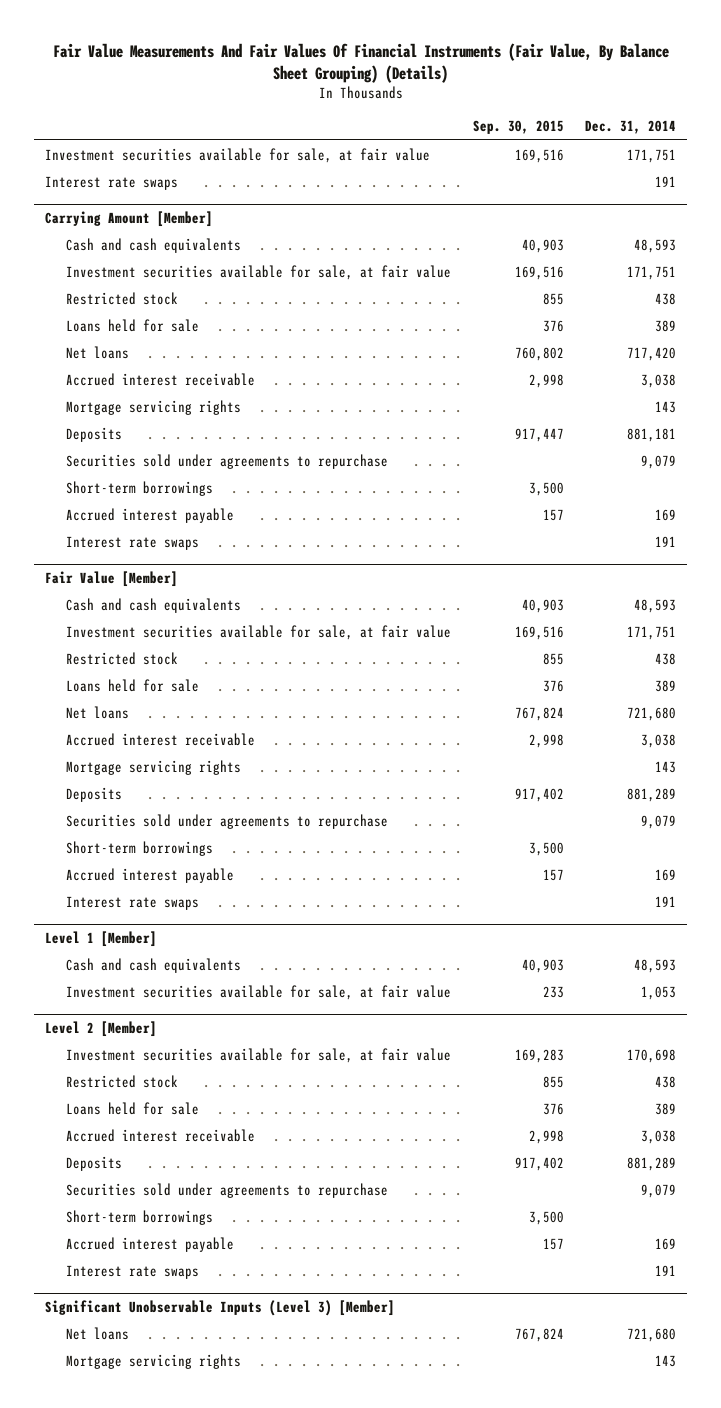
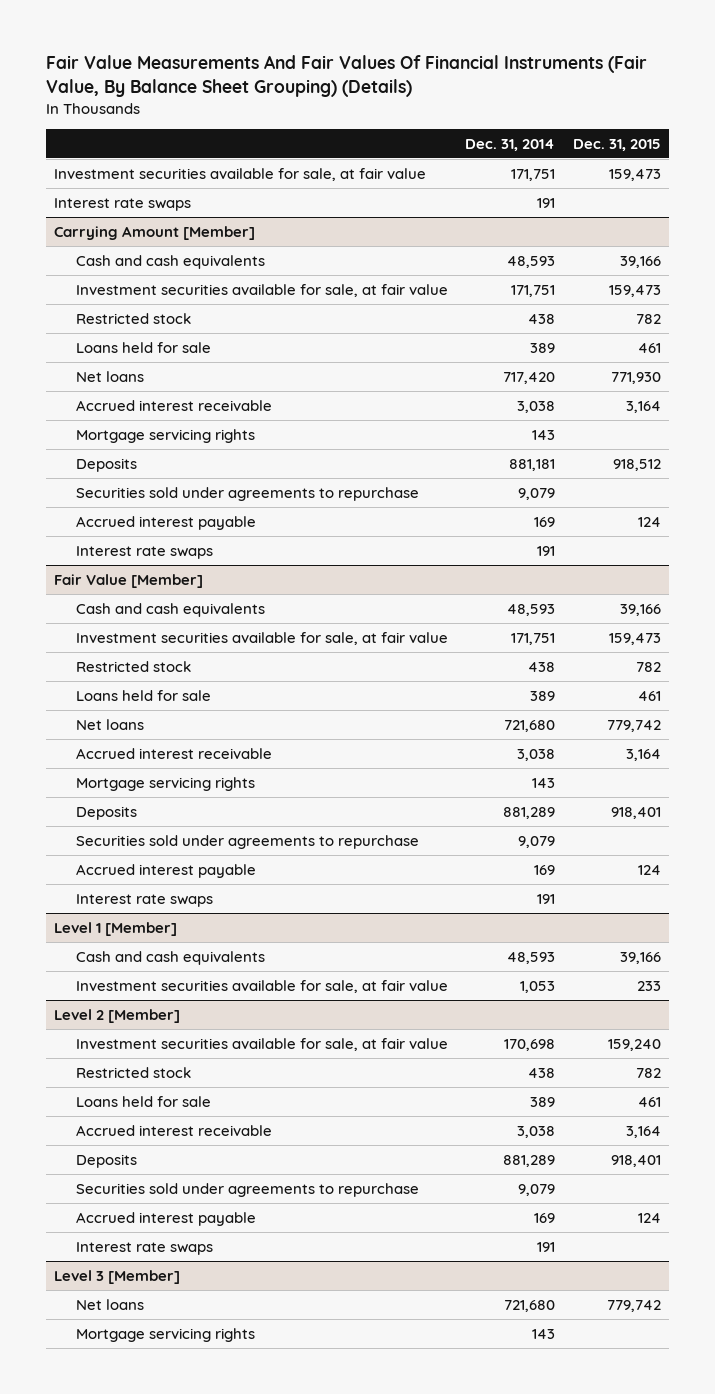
[472,120,564,135] Sep. 30, 2015 -> none
none -> [572,138,661,151] Dec. 31, 2015
[66,480,214,496] Short-term borrowings -> none
[66,840,214,856] Short-term borrowings -> none
[66,1209,214,1225] Short-term borrowings -> none
[44,1299,395,1316] Significant Unobservable Inputs (Level 3) [Member] -> [54,1269,181,1284] Level 3 [Member]

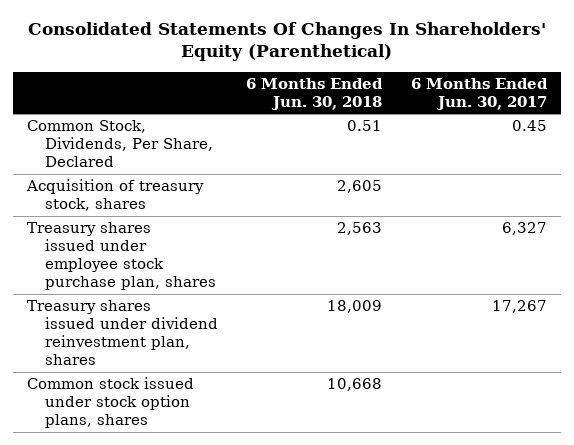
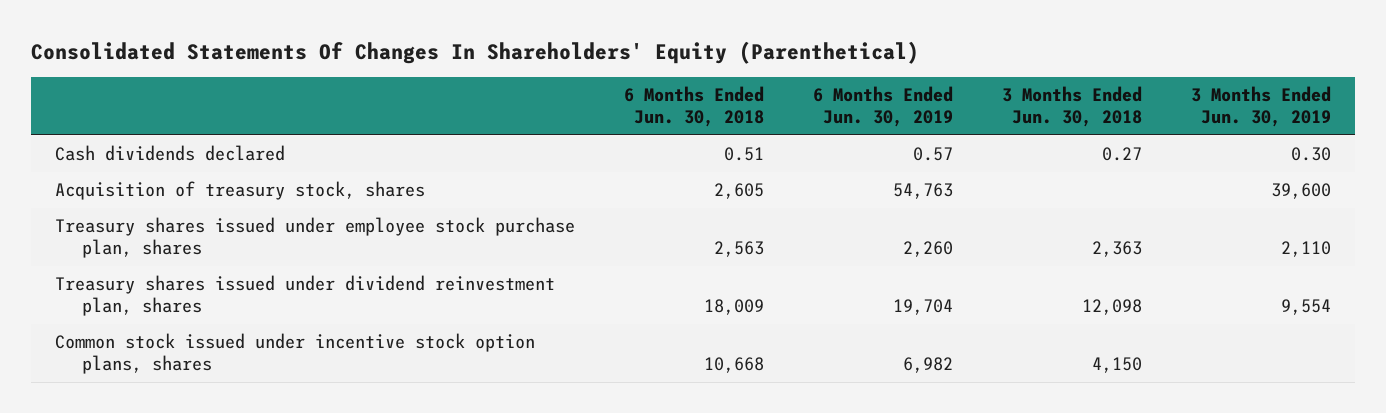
[410,77,548,110] 6 Months Ended Jun. 30, 2017 -> none
none -> [812,86,953,128] 6 Months Ended Jun. 30, 2019
none -> [1001,86,1142,128] 3 Months Ended Jun. 30, 2018
none -> [1190,86,1331,128] 3 Months Ended Jun. 30, 2019
[26,120,213,168] Common Stock, Dividends, Per Share, Declared -> [55,145,286,162] Cash dividends declared
[26,377,194,429] Common stock issued under stock option plans, shares -> [55,333,536,375] Common stock issued under incentive stock option plans, shares

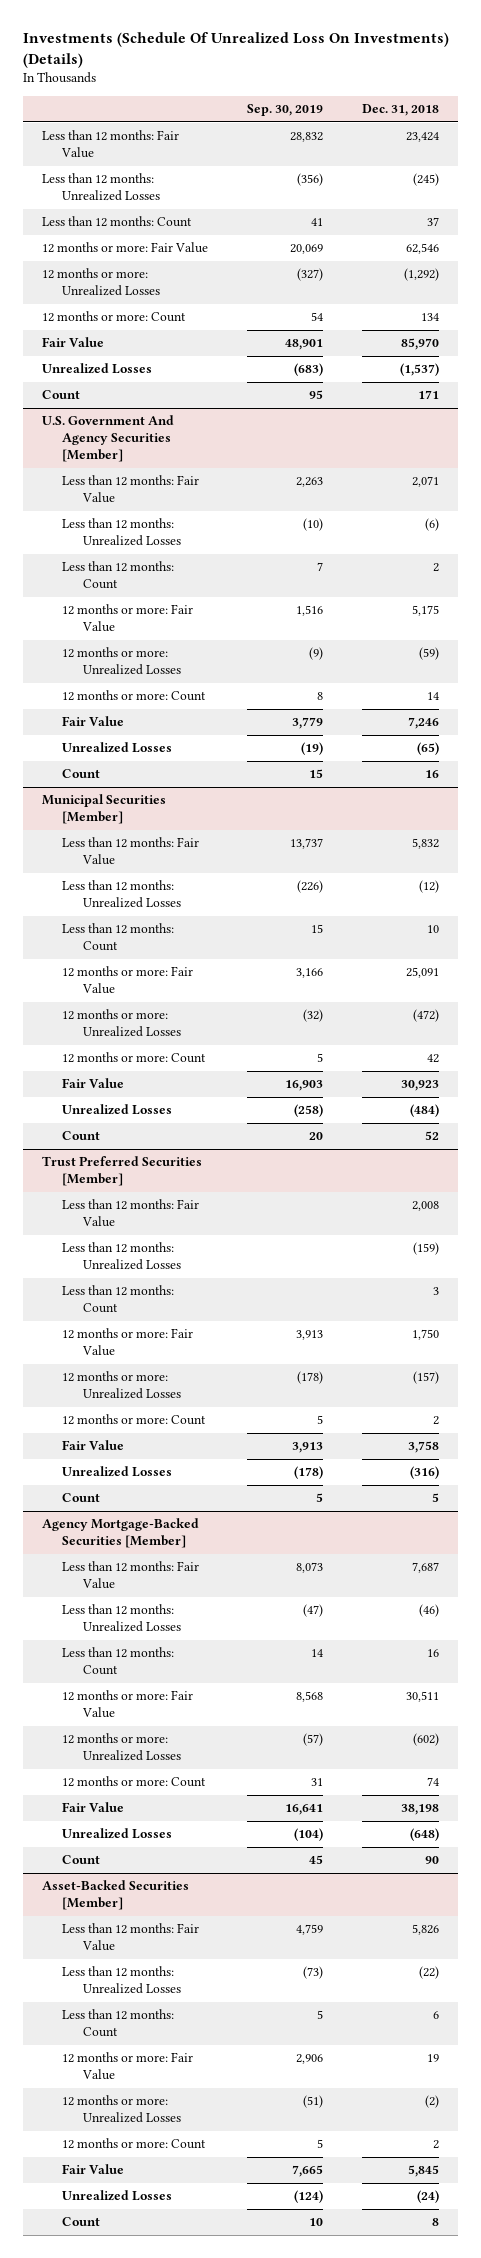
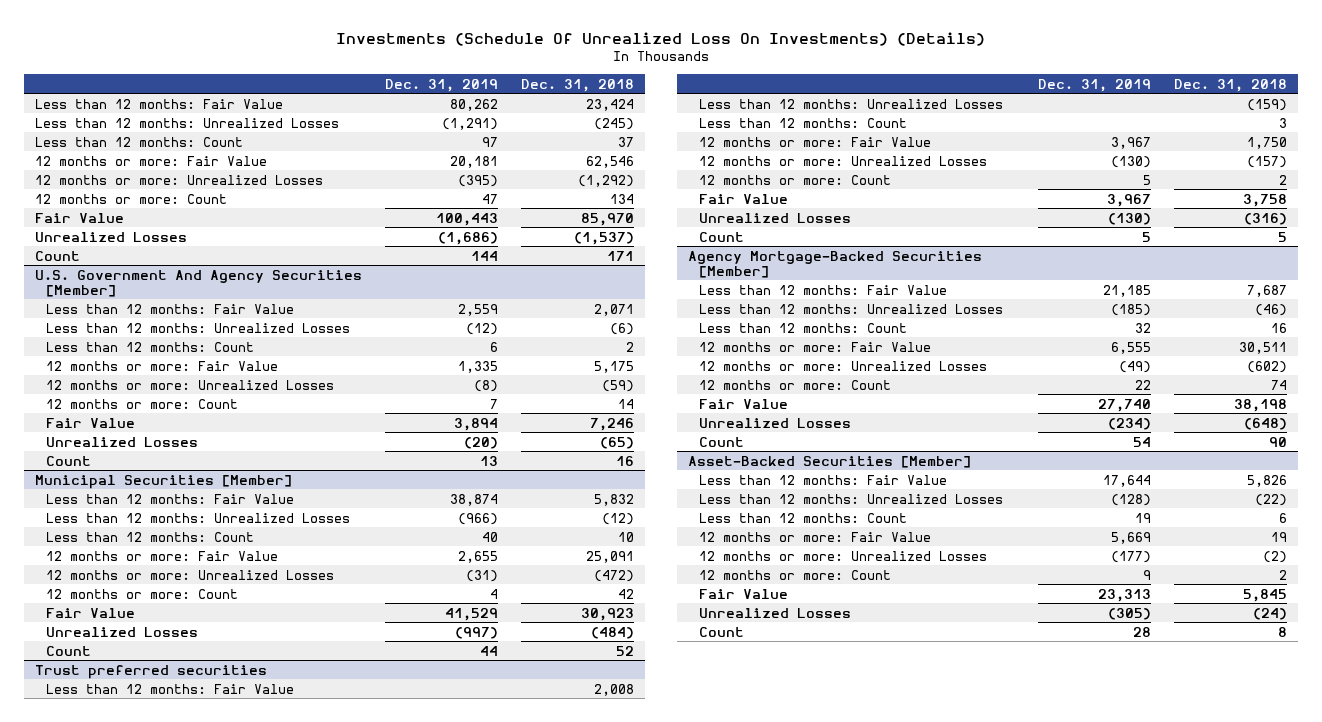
[246,104,323,117] Sep. 30, 2019 -> none
none -> [385,78,499,92] Dec. 31, 2019
[42,1156,203,1187] Trust Preferred Securities [Member] -> [35,664,268,679] Trust preferred securities

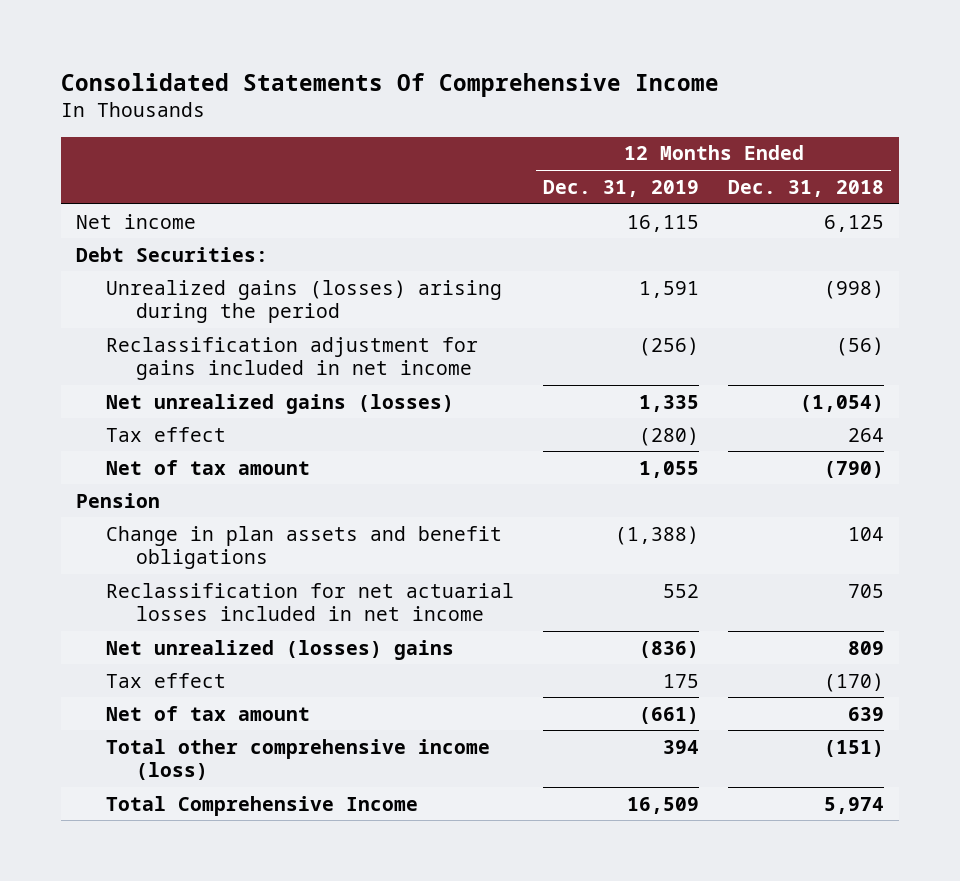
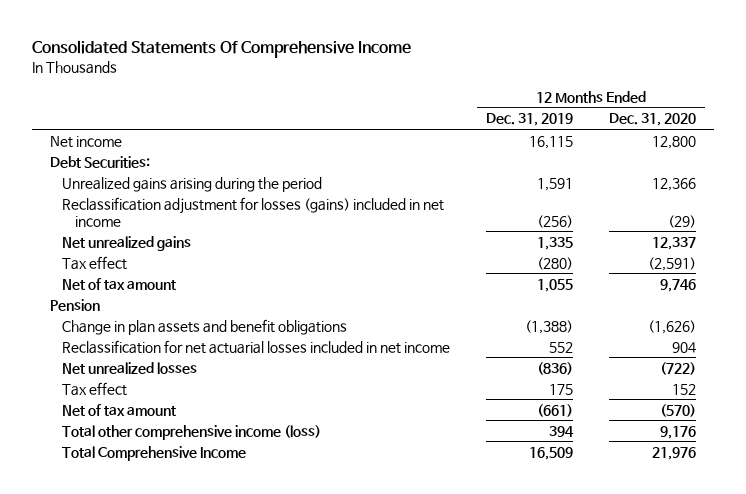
[728,179,885,197] Dec. 31, 2018 -> none
none -> [609,113,697,127] Dec. 31, 2020
[105,279,502,324] Unrealized gains (losses) arising during the period -> [62,176,323,192] Unrealized gains arising during the period
[105,336,478,381] Reclassification adjustment for gains included in net income -> [62,196,445,227] Reclassification adjustment for losses (gains) included in net income
[105,393,454,414] Net unrealized gains (losses) -> [62,235,192,251] Net unrealized gains
[105,639,454,660] Net unrealized (losses) gains -> [62,361,198,374] Net unrealized losses

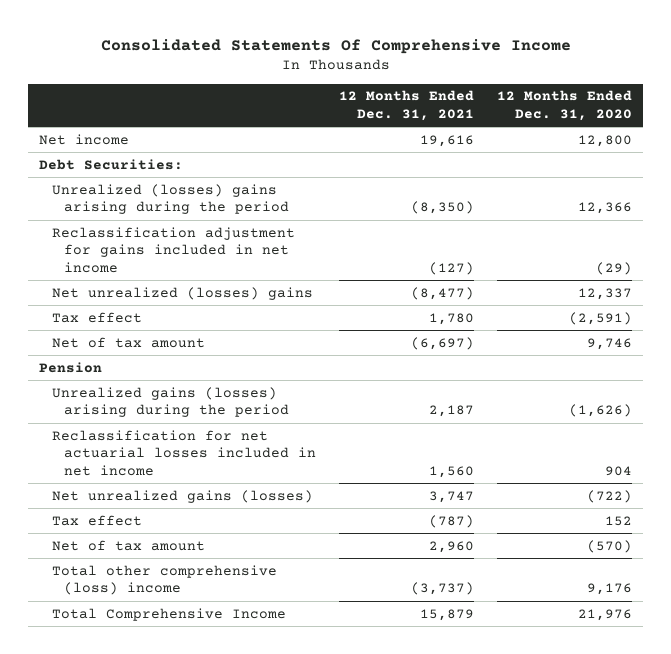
[486,113,574,127] Dec. 31, 2019 -> none
none -> [338,90,474,121] 12 Months Ended Dec. 31, 2021
[62,176,323,192] Unrealized gains arising during the period -> [51,183,290,215] Unrealized (losses) gains arising during the period
[62,196,445,227] Reclassification adjustment for losses (gains) included in net income -> [51,226,295,273] Reclassification adjustment for gains included in net income
[62,235,192,251] Net unrealized gains -> [51,286,313,300] Net unrealized (losses) gains
[62,318,348,335] Change in plan assets and benefit obligations -> [51,386,290,418] Unrealized gains (losses) arising during the period
[62,361,198,374] Net unrealized losses -> [51,489,313,503] Net unrealized gains (losses)
[62,424,322,440] Total other comprehensive income (loss) -> [51,564,277,596] Total other comprehensive (loss) income

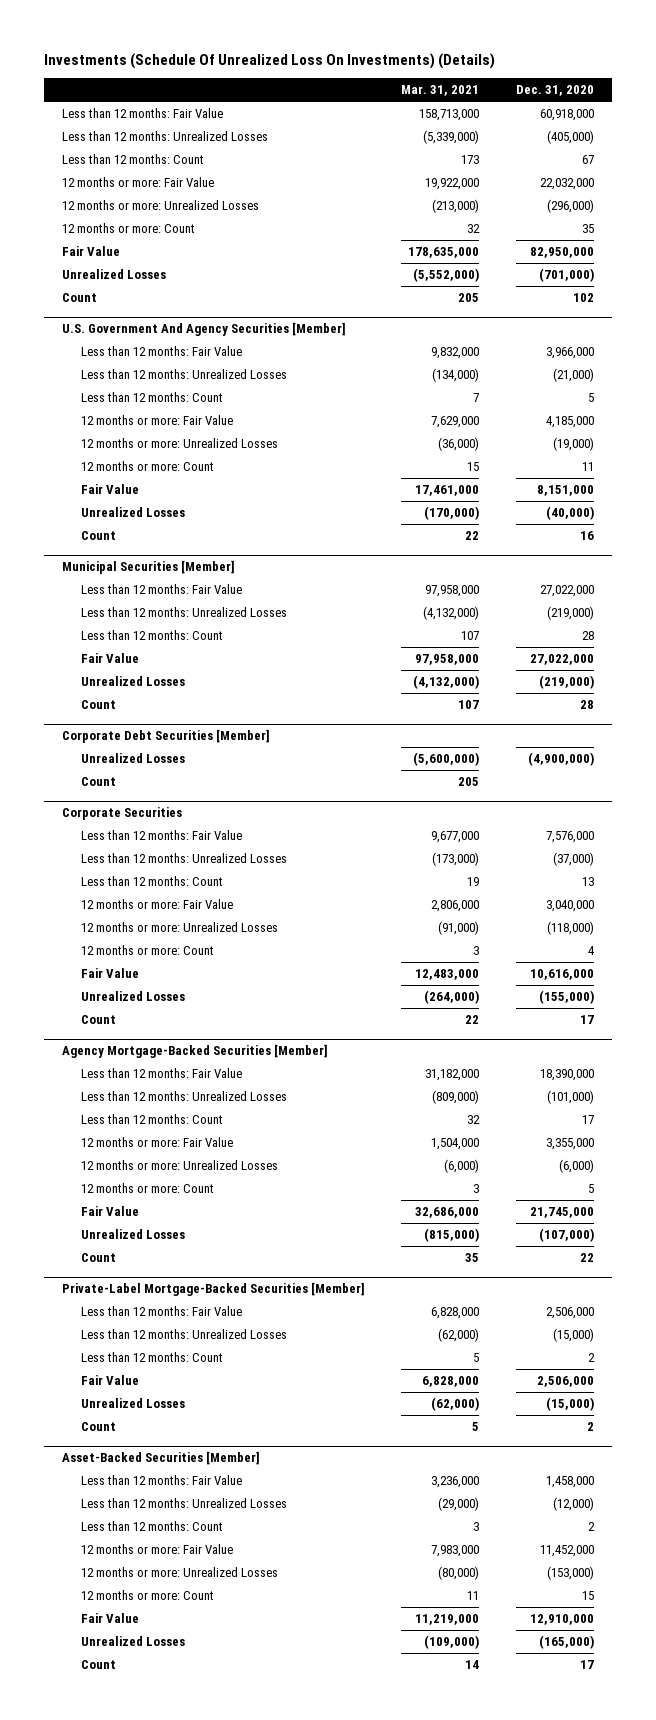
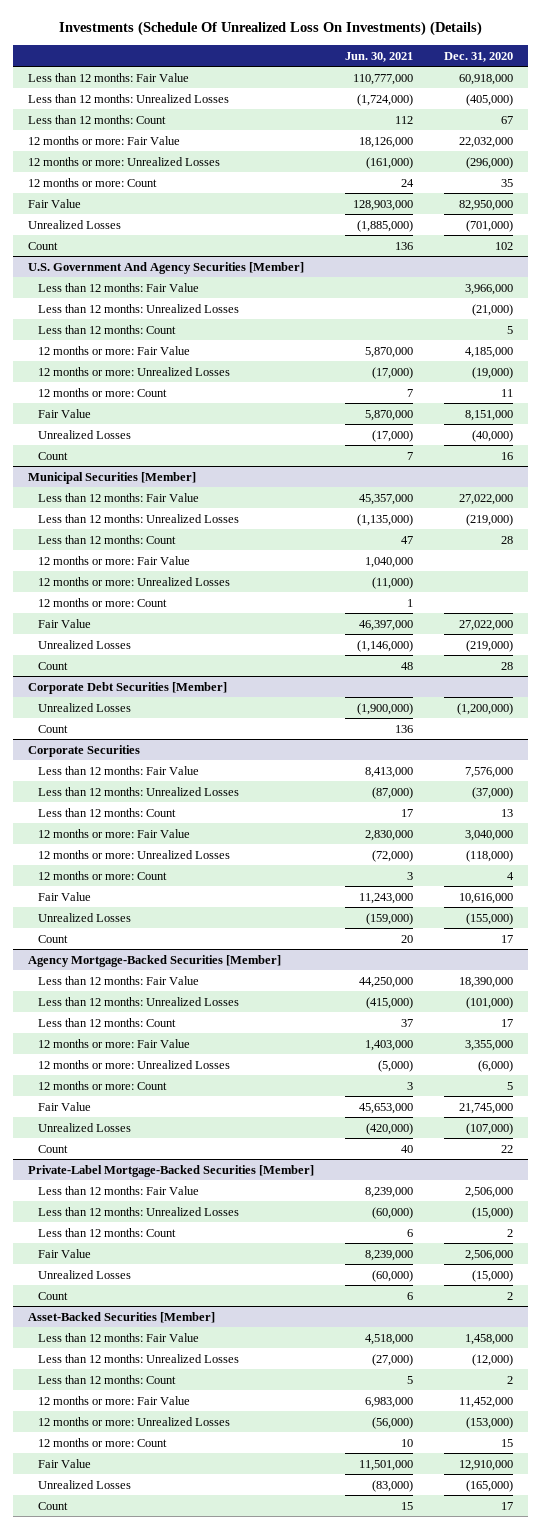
[401,85,480,97] Mar. 31, 2021 -> none
none -> [345,51,414,62] Jun. 30, 2021
none -> [37,555,190,565] 12 months or more: Fair Value
none -> [37,576,230,586] 12 months or more: Unrealized Losses
none -> [37,597,167,607] 12 months or more: Count
[527,752,594,767] (4,900,000) -> [457,702,514,715] (1,200,000)

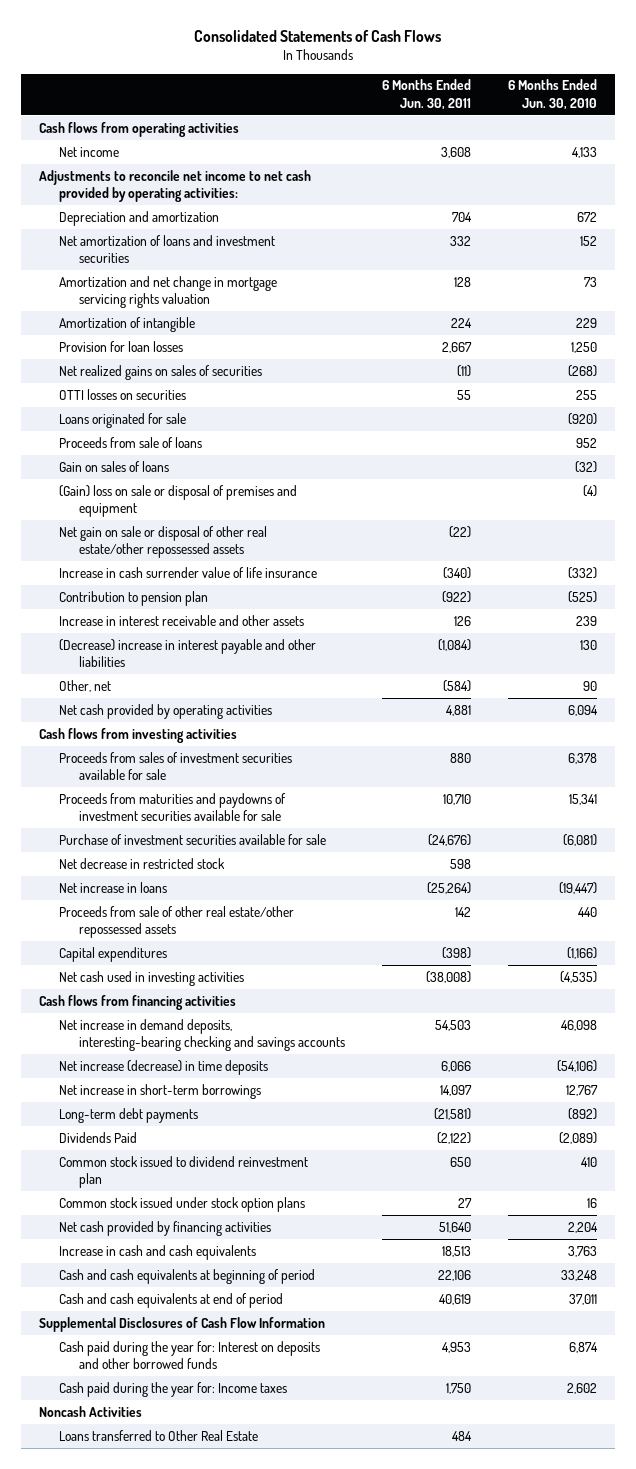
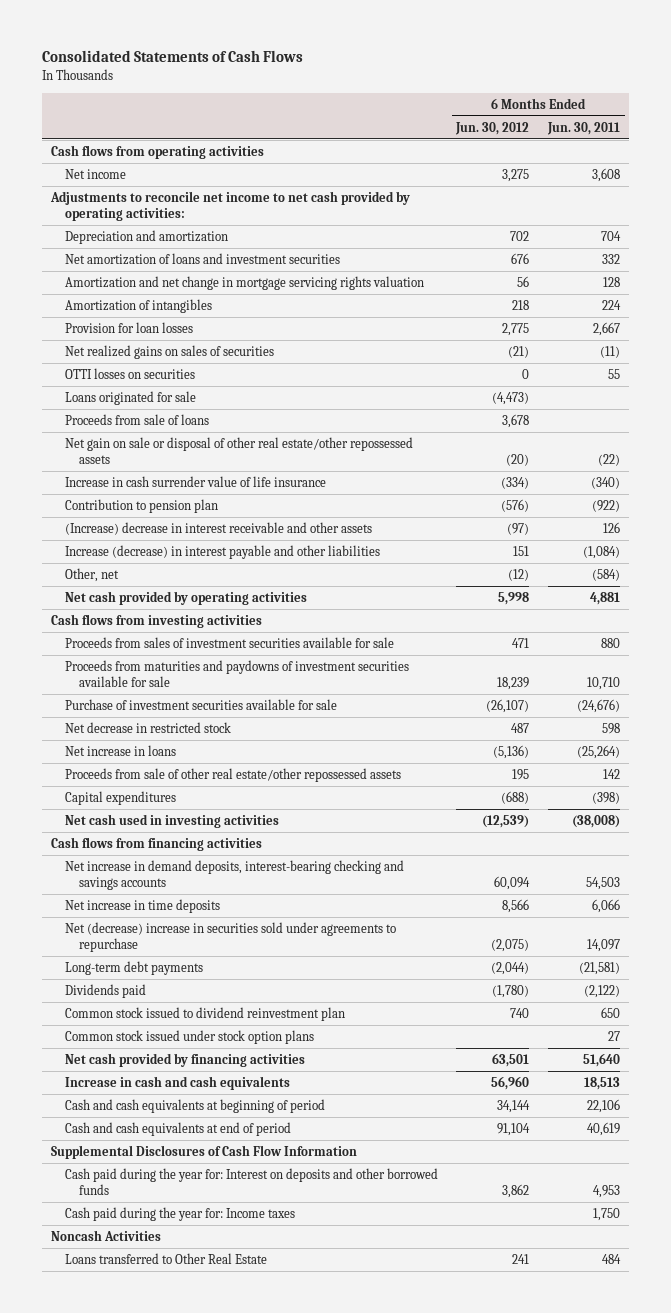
[507,79,597,110] 6 Months Ended Jun. 30, 2010 -> none
none -> [455,121,530,135] Jun. 30, 2012
[59,316,196,332] Amortization of intangible -> [64,298,212,313] Amortization of intangibles
[59,460,170,472] Gain on sales of loans -> none
[59,484,298,518] (Gain) loss on sale or disposal of premises and equipment -> none
[59,614,305,626] Increase in interest receivable and other assets -> [64,521,372,535] (Increase) decrease in interest receivable and other assets
[59,638,317,668] (Decrease) increase in interest payable and other liabilities -> [64,544,380,559] Increase (decrease) in interest payable and other liabilities
[59,1018,346,1052] Net increase in demand deposits, interesting-bearing checking and savings accounts -> [64,859,404,891] Net increase in demand deposits, interest-bearing checking and savings accounts
[59,1059,269,1075] Net increase (decrease) in time deposits -> [64,898,220,913] Net increase in time deposits
[59,1083,262,1099] Net increase in short-term borrowings -> [64,921,396,953] Net (decrease) increase in securities sold under agreements to repurchase
[59,1131,138,1143] Dividends Paid -> [64,983,146,998] Dividends paid

